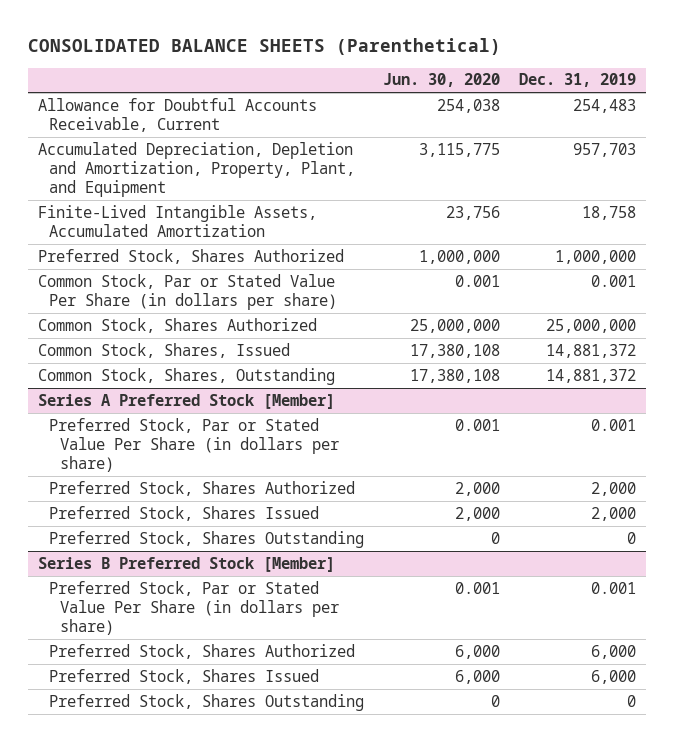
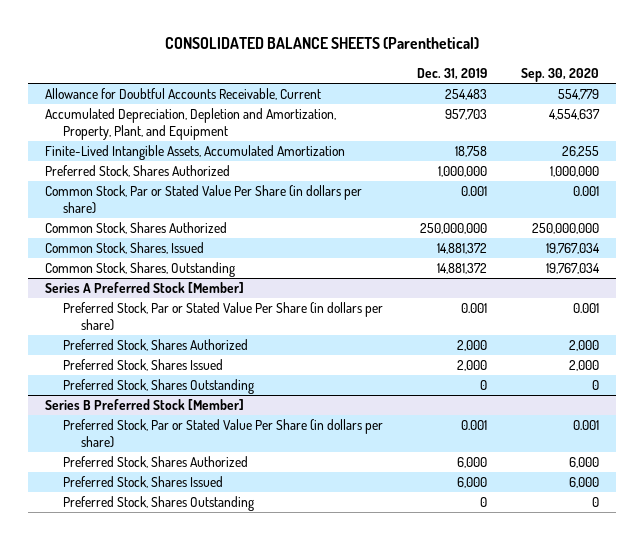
[383,73,501,88] Jun. 30, 2020 -> none
none -> [520,67,599,82] Sep. 30, 2020
[546,318,637,333] 25,000,000 -> [420,223,488,235] 250,000,000

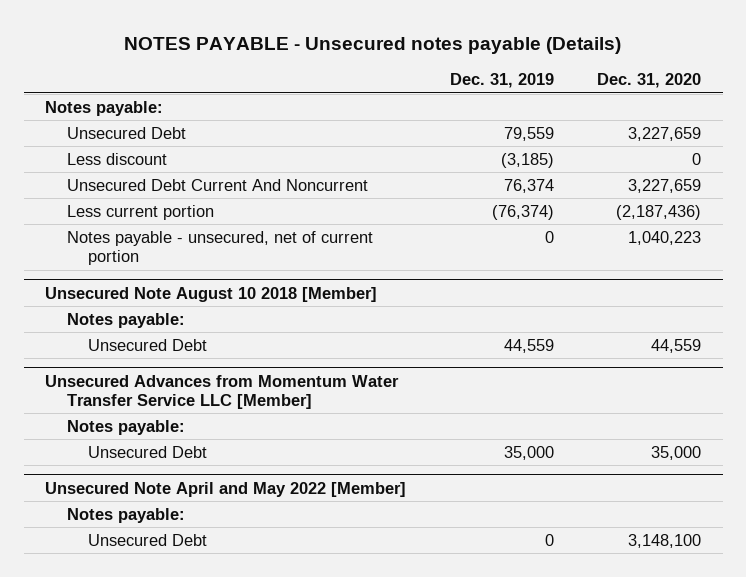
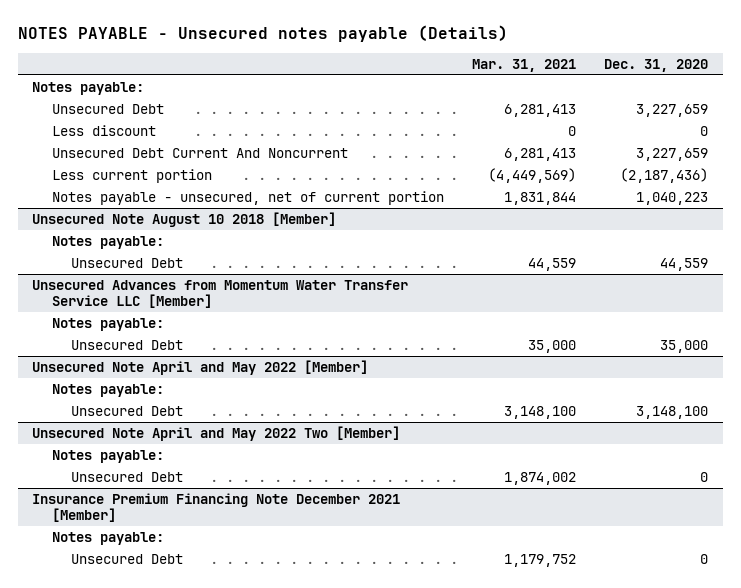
[449,73,554,89] Dec. 31, 2019 -> none
none -> [472,59,577,73] Mar. 31, 2021
none -> [32,425,401,441] Unsecured Note April and May 2022 Two [Member]
none -> [51,449,164,463] Notes payable:
none -> [71,471,184,482] Unsecured Debt
none -> [32,492,401,522] Insurance Premium Financing Note December 2021 [Member]
none -> [51,531,164,545] Notes payable:
none -> [71,553,184,564] Unsecured Debt

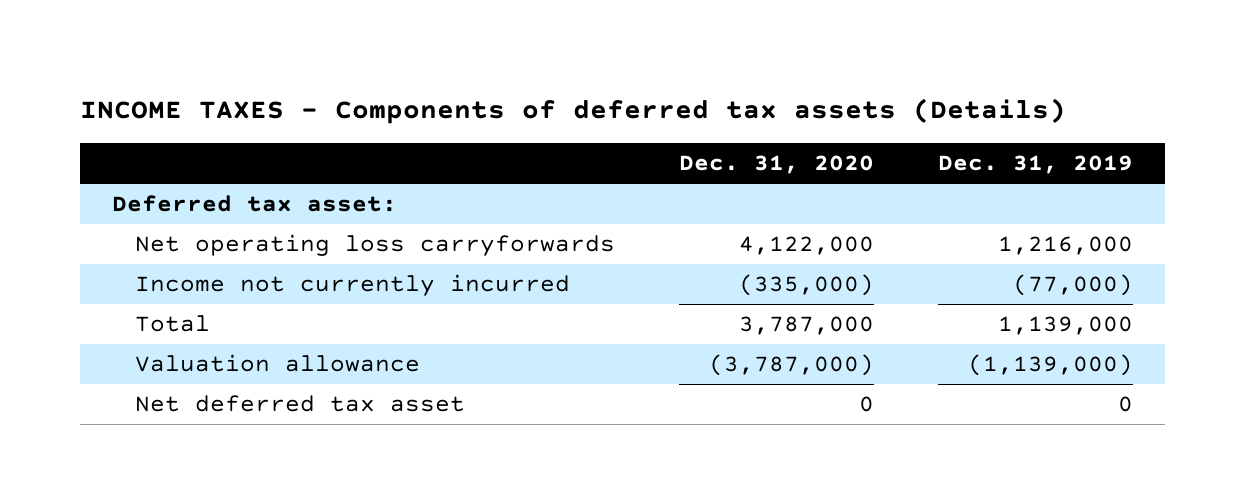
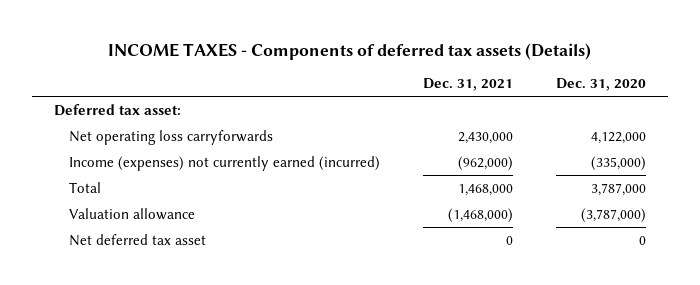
[938,155,1134,175] Dec. 31, 2019 -> none
none -> [423,78,514,92] Dec. 31, 2021
[135,274,571,297] Income not currently incurred -> [68,155,380,171] Income (expenses) not currently earned (incurred)

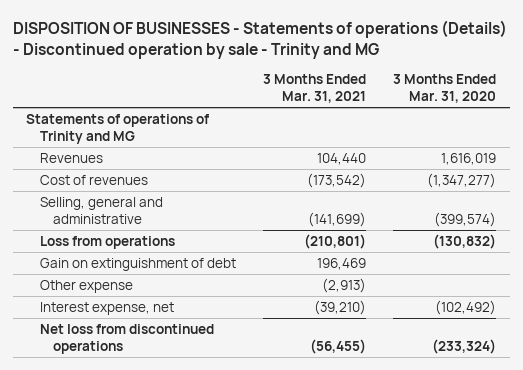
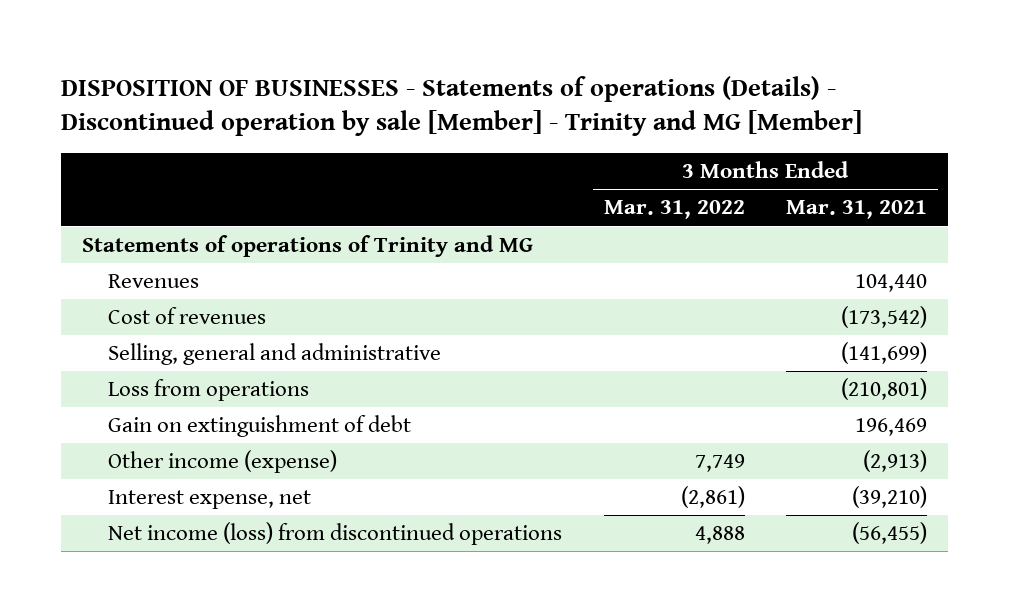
[12,19,507,59] DISPOSITION OF BUSINESSES - Statements of operations (Details) - Discontinued operation by sale - Trinity and MG -> [60,75,862,137] DISPOSITION OF BUSINESSES - Statements of operations (Details) - Discontinued operation by sale [Member] - Trinity and MG [Member]
[393,74,497,104] 3 Months Ended Mar. 31, 2020 -> none
none -> [603,200,745,220] Mar. 31, 2022
[39,279,133,293] Other expense -> [107,450,337,474] Other income (expense)
[39,323,214,354] Net loss from discontinued operations -> [107,522,562,546] Net income (loss) from discontinued operations

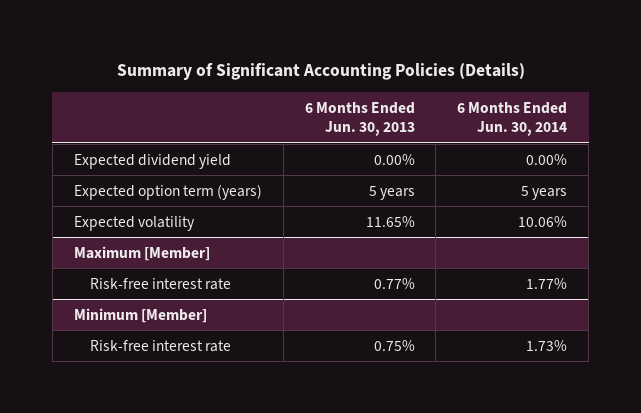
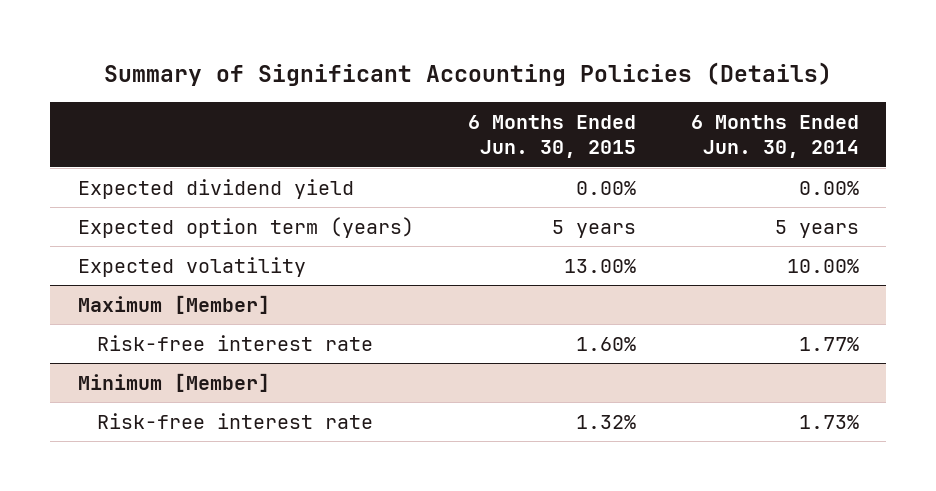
[304,101,415,137] 6 Months Ended Jun. 30, 2013 -> none
none -> [468,114,637,159] 6 Months Ended Jun. 30, 2015
[518,215,568,227] 10.06% -> [786,258,859,273] 10.00%

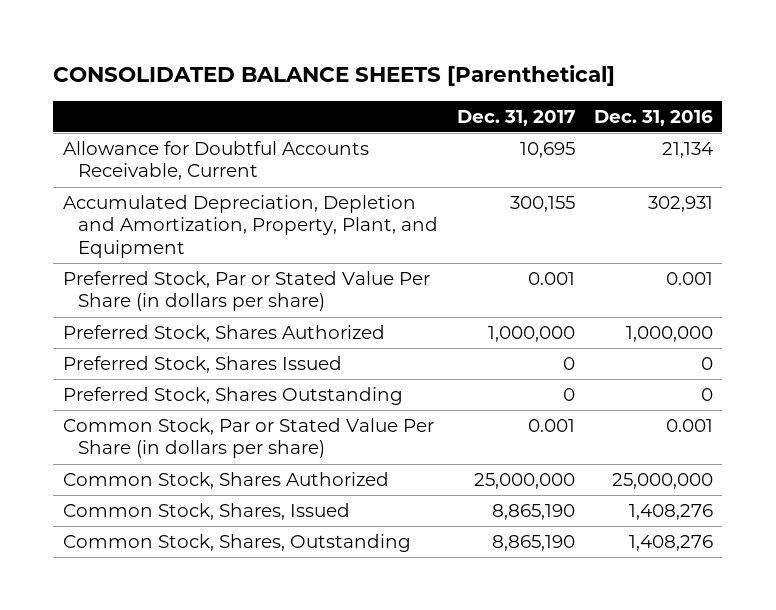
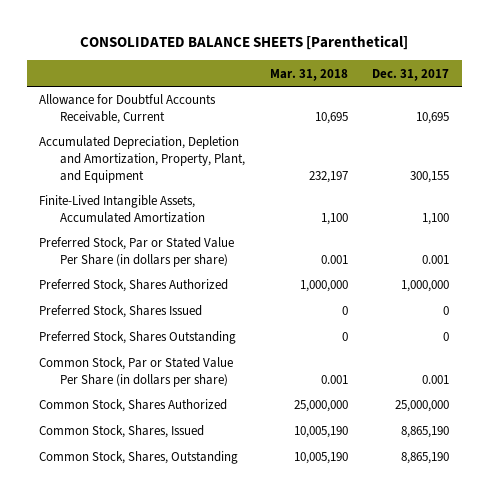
[593,109,713,126] Dec. 31, 2016 -> none
none -> [269,68,348,81] Mar. 31, 2018
none -> [39,195,205,223] Finite-Lived Intangible Assets, Accumulated Amortization

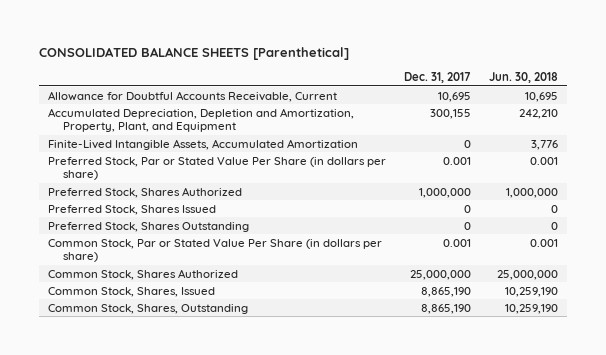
[269,68,348,81] Mar. 31, 2018 -> none
none -> [489,71,559,83] Jun. 30, 2018
[422,212,450,225] 1,100 -> [464,139,472,148] 0

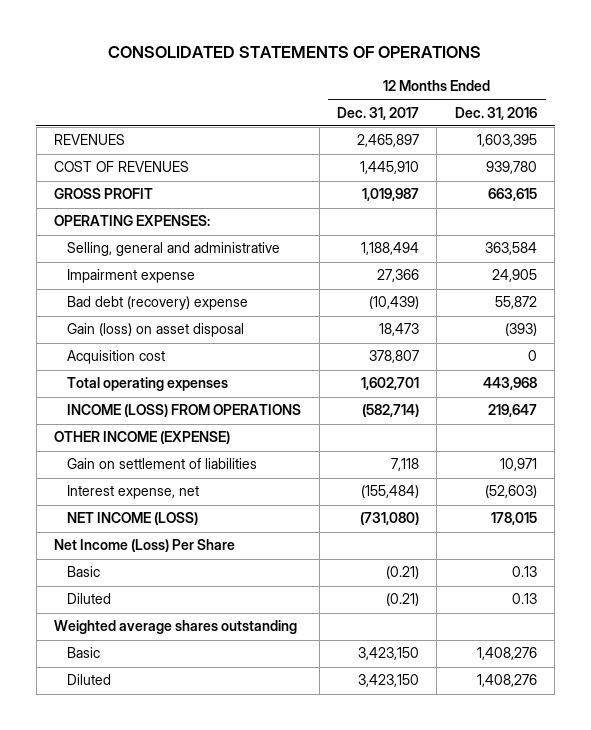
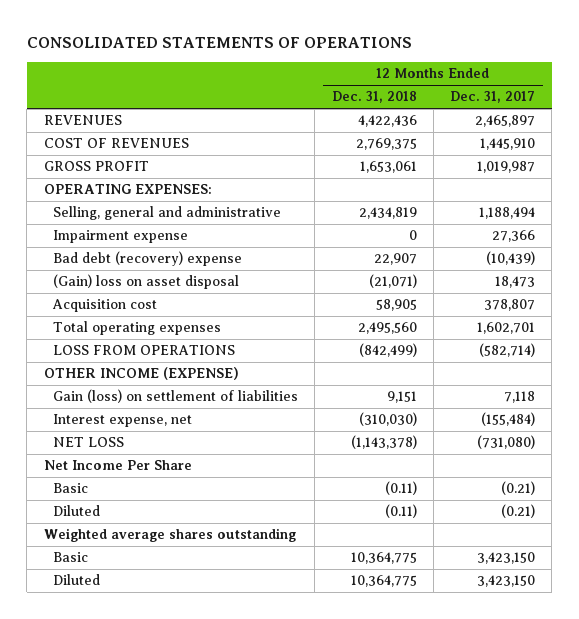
[454,106,537,120] Dec. 31, 2016 -> none
none -> [331,91,417,104] Dec. 31, 2018
[67,323,245,338] Gain (loss) on asset disposal -> [53,274,240,290] (Gain) loss on asset disposal
[67,404,302,418] INCOME (LOSS) FROM OPERATIONS -> [53,345,236,356] LOSS FROM OPERATIONS
[67,458,258,470] Gain on settlement of liabilities -> [53,389,299,404] Gain (loss) on settlement of liabilities
[67,512,199,526] NET INCOME (LOSS) -> [53,437,125,448] NET LOSS
[54,539,236,553] Net Income (Loss) Per Share -> [43,460,192,471] Net Income Per Share

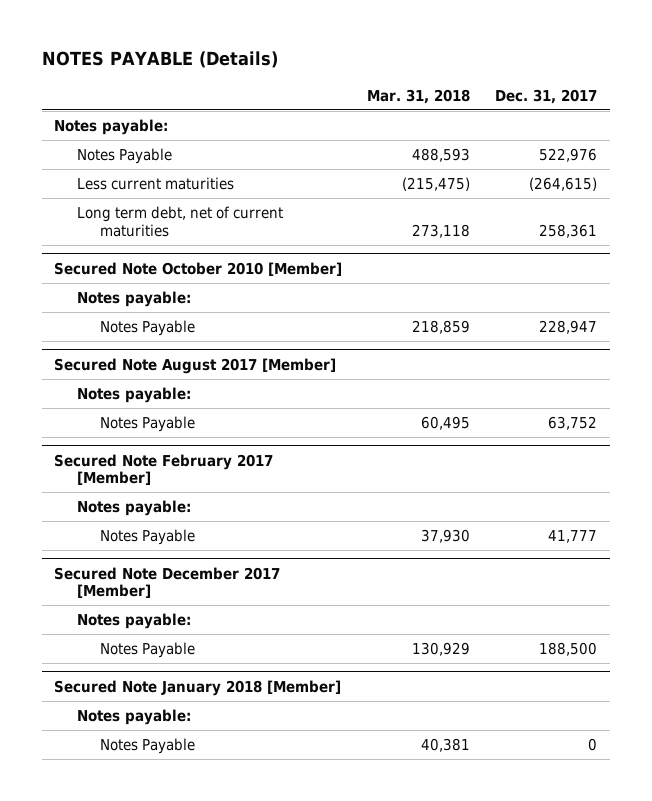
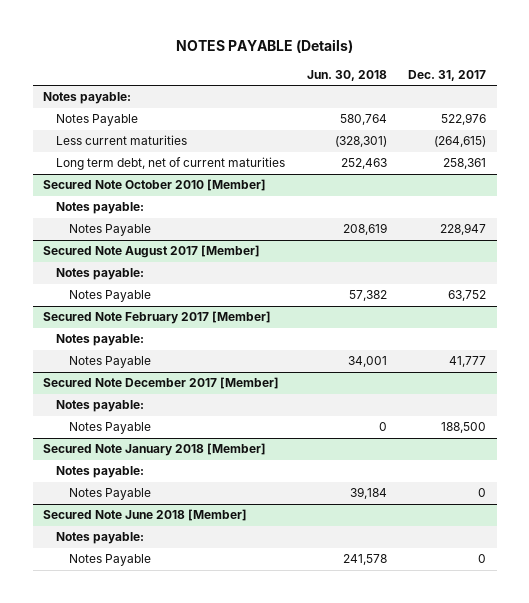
[367,88,471,104] Mar. 31, 2018 -> none
none -> [306,69,387,81] Jun. 30, 2018
none -> [43,509,248,522] Secured Note June 2018 [Member]
none -> [56,532,145,545] Notes payable:
none -> [68,554,151,567] Notes Payable

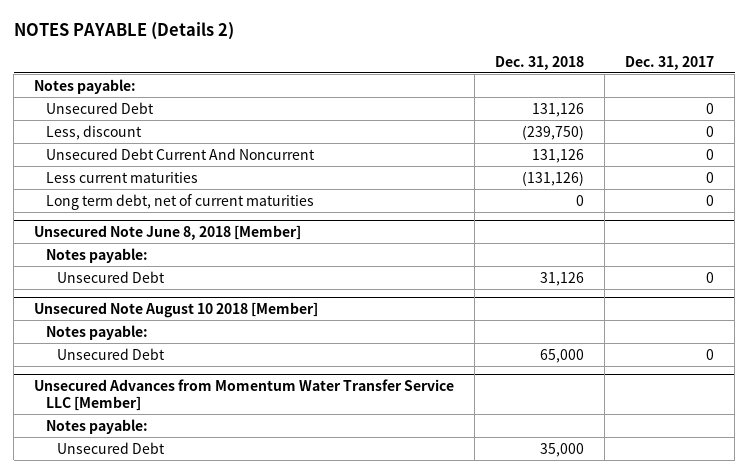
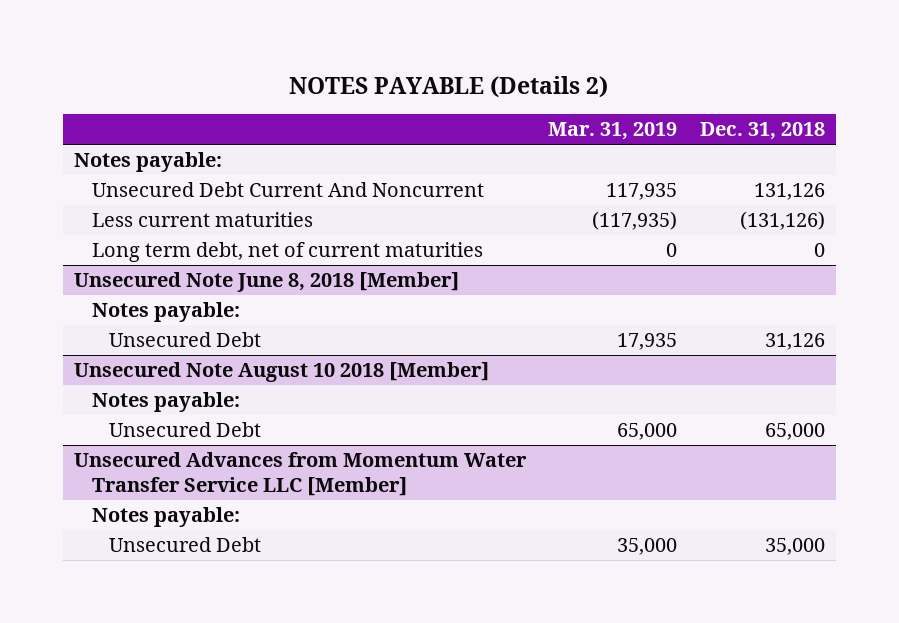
[625,55,715,70] Dec. 31, 2017 -> none
none -> [548,122,678,141] Mar. 31, 2019
[45,101,154,114] Unsecured Debt -> none
[45,124,142,140] Less, discount -> none

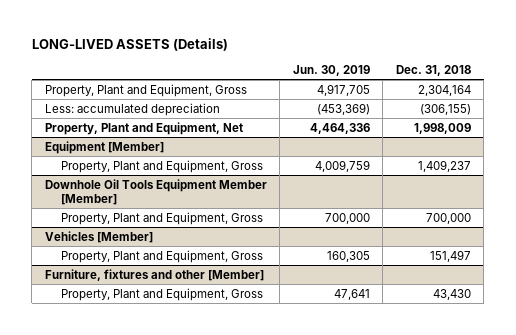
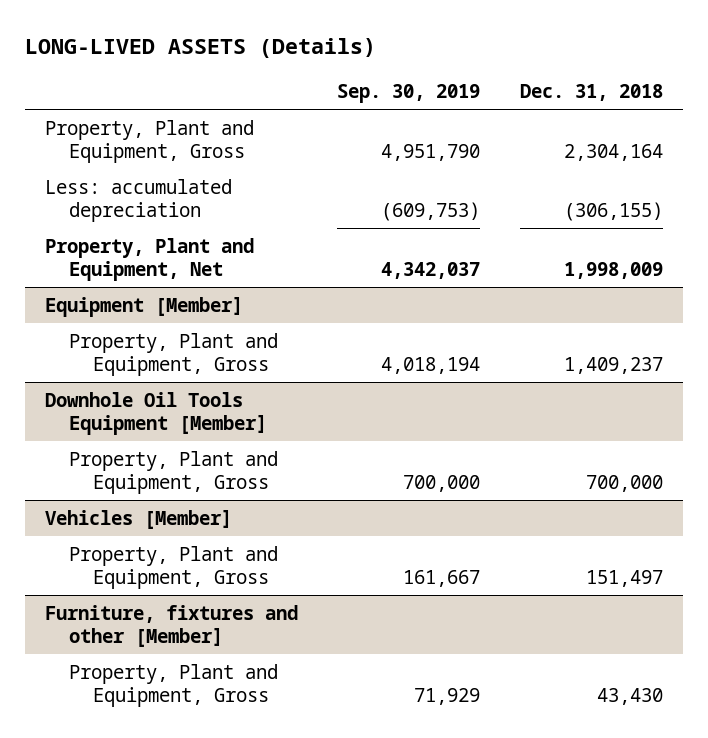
[292,65,370,77] Jun. 30, 2019 -> none
none -> [337,83,481,103] Sep. 30, 2019
[44,178,267,206] Downhole Oil Tools Equipment Member [Member] -> [44,391,267,435] Downhole Oil Tools Equipment [Member]

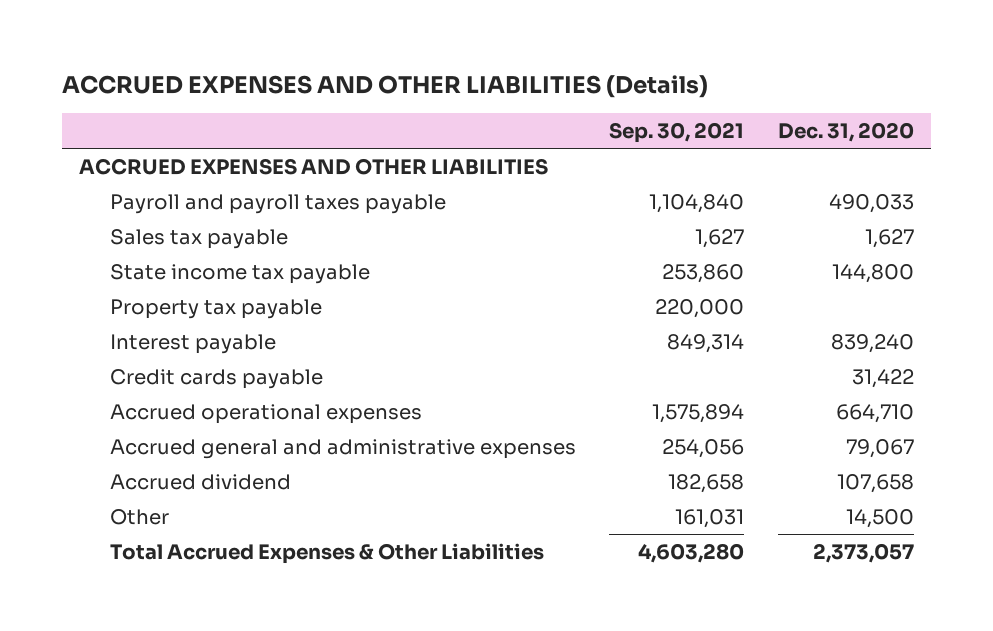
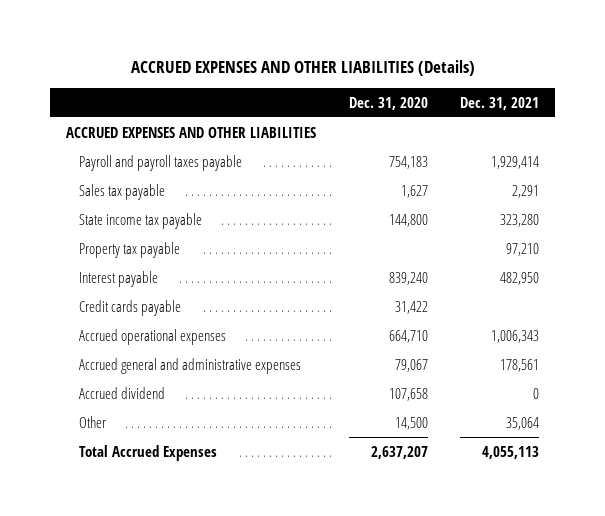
[609,121,745,143] Sep. 30, 2021 -> none
none -> [460,96,540,110] Dec. 31, 2021
[828,193,914,213] 490,033 -> [388,155,428,169] 754,183
[109,542,544,564] Total Accrued Expenses & Other Liabilities -> [78,444,217,461] Total Accrued Expenses
[812,542,914,563] 2,373,057 -> [370,445,428,459] 2,637,207

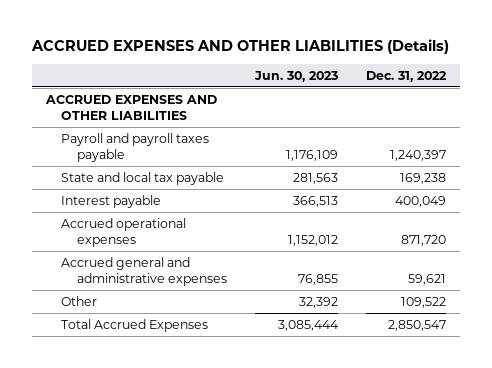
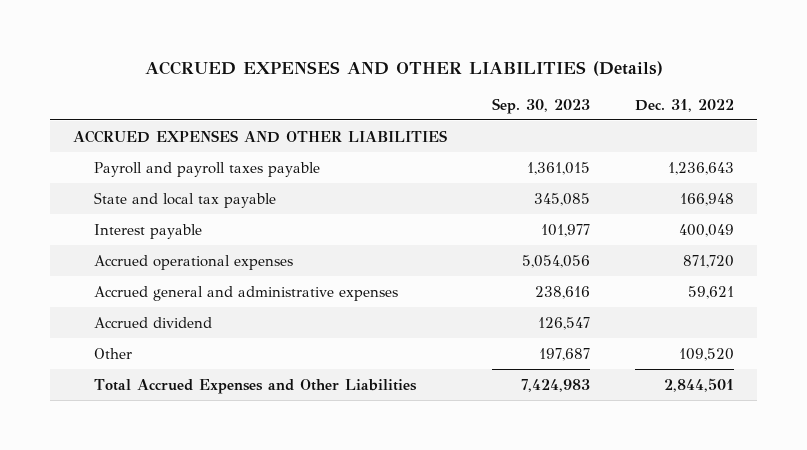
[253,70,338,82] Jun. 30, 2023 -> none
none -> [492,97,591,114] Sep. 30, 2023
[389,149,446,161] 1,240,397 -> [668,161,735,175] 1,236,643
[399,172,446,184] 169,238 -> [680,192,735,206] 166,948
none -> [93,316,212,328] Accrued dividend
[400,296,446,308] 109,522 -> [679,347,735,361] 109,520
[61,318,209,332] Total Accrued Expenses -> [93,378,417,394] Total Accrued Expenses and Other Liabilities
[387,319,446,331] 2,850,547 -> [664,377,735,392] 2,844,501

